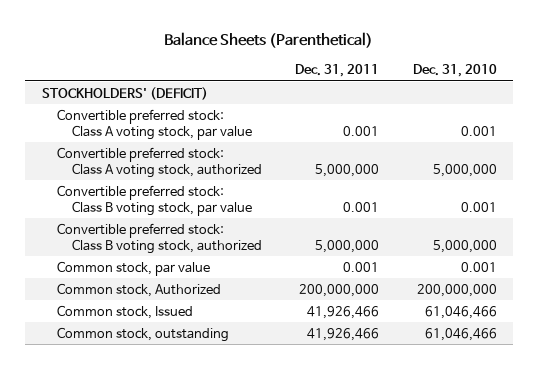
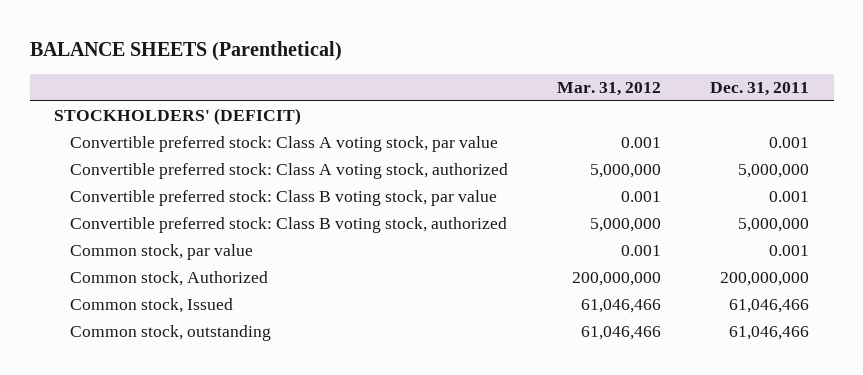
[164,32,374,49] Balance Sheets (Parenthetical) -> [29,41,342,62] BALANCE SHEETS (Parenthetical)
[412,64,497,78] Dec. 31, 2010 -> none
none -> [557,81,662,96] Mar. 31, 2012
[307,305,380,319] 41,926,466 -> [729,299,810,314] 61,046,466
[307,327,380,341] 41,926,466 -> [729,326,810,341] 61,046,466

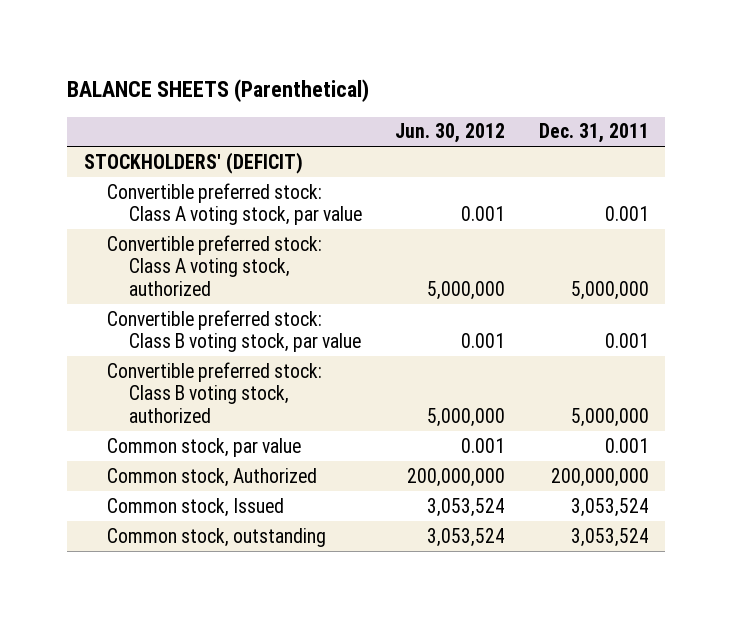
[557,81,662,96] Mar. 31, 2012 -> none
none -> [395,123,506,144] Jun. 30, 2012
[729,299,810,314] 61,046,466 -> [570,497,649,517] 3,053,524
[729,326,810,341] 61,046,466 -> [570,527,649,547] 3,053,524

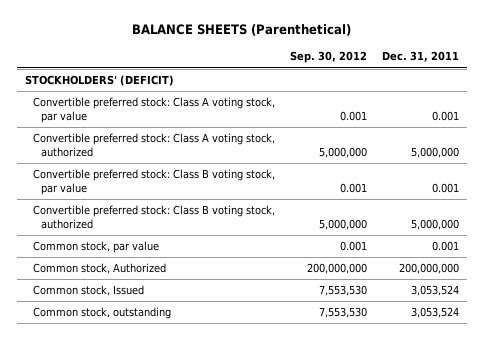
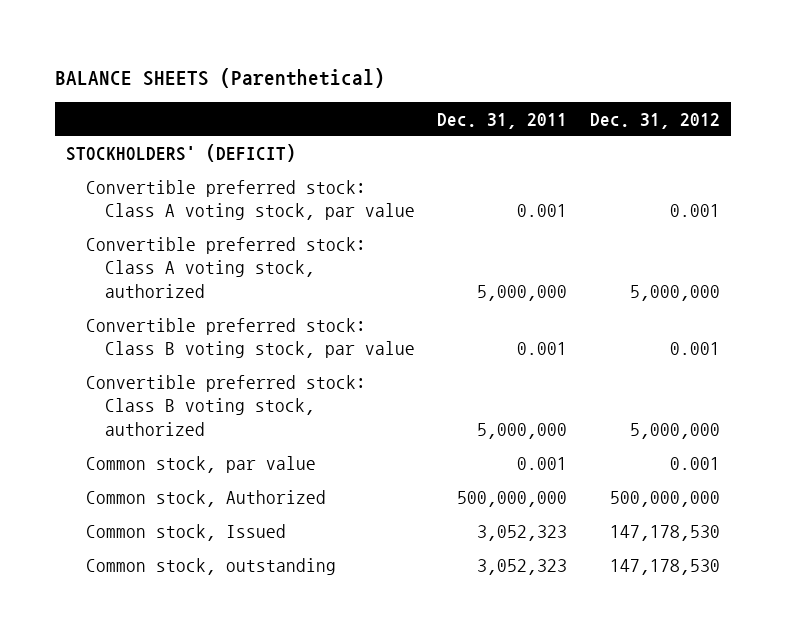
[290,51,368,64] Sep. 30, 2012 -> none
none -> [589,112,720,129] Dec. 31, 2012
[399,263,460,275] 200,000,000 -> [457,490,568,507] 500,000,000
[411,285,460,297] 3,053,524 -> [477,524,568,541] 3,052,323
[411,307,460,319] 3,053,524 -> [477,558,568,575] 3,052,323

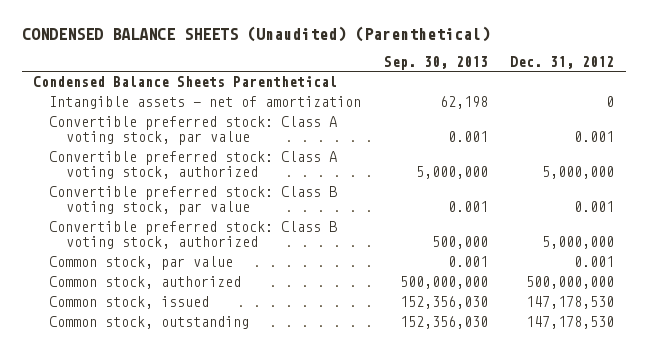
[55,67,386,88] BALANCE SHEETS (Parenthetical) -> [21,25,490,42] CONDENSED BALANCE SHEETS (Unaudited) (Parenthetical)
[437,112,568,129] Dec. 31, 2011 -> none
none -> [383,55,488,70] Sep. 30, 2013
[66,143,297,162] STOCKHOLDERS' (DEFICIT) -> none
none -> [32,76,337,88] Condensed Balance Sheets Parenthetical
none -> [49,96,362,110] Intangible assets - net of amortization
[85,489,326,507] Common stock, Authorized -> [49,276,242,290] Common stock, authorized
[85,523,286,541] Common stock, Issued -> [49,296,210,310] Common stock, issued

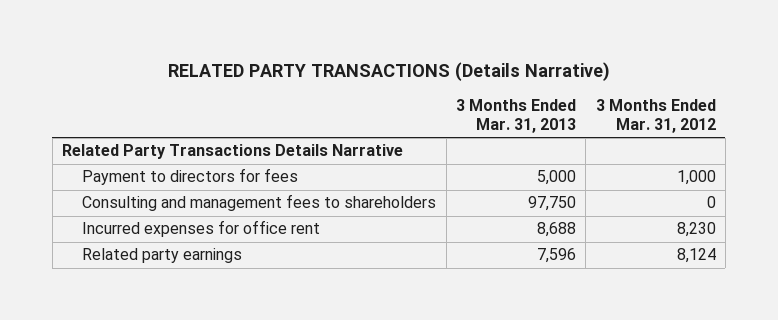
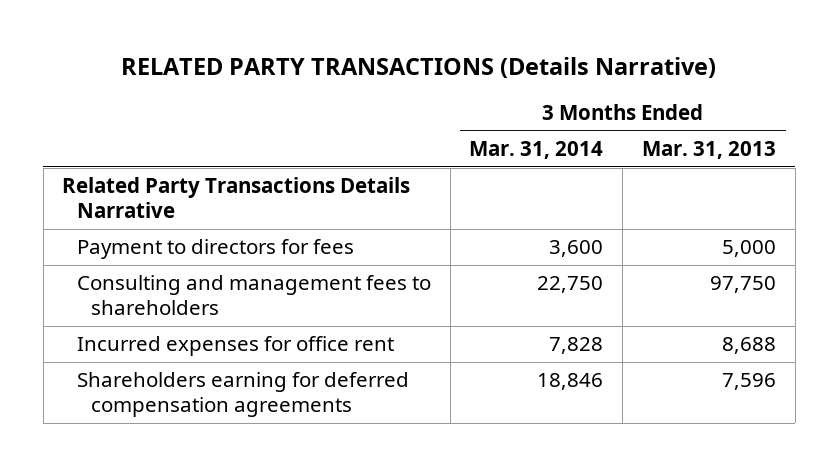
[595,98,716,134] 3 Months Ended Mar. 31, 2012 -> none
none -> [469,141,604,160] Mar. 31, 2014
[82,248,243,264] Related party earnings -> [76,372,409,418] Shareholders earning for deferred compensation agreements

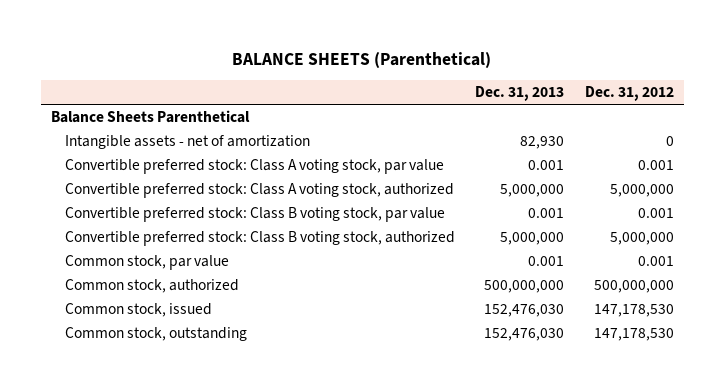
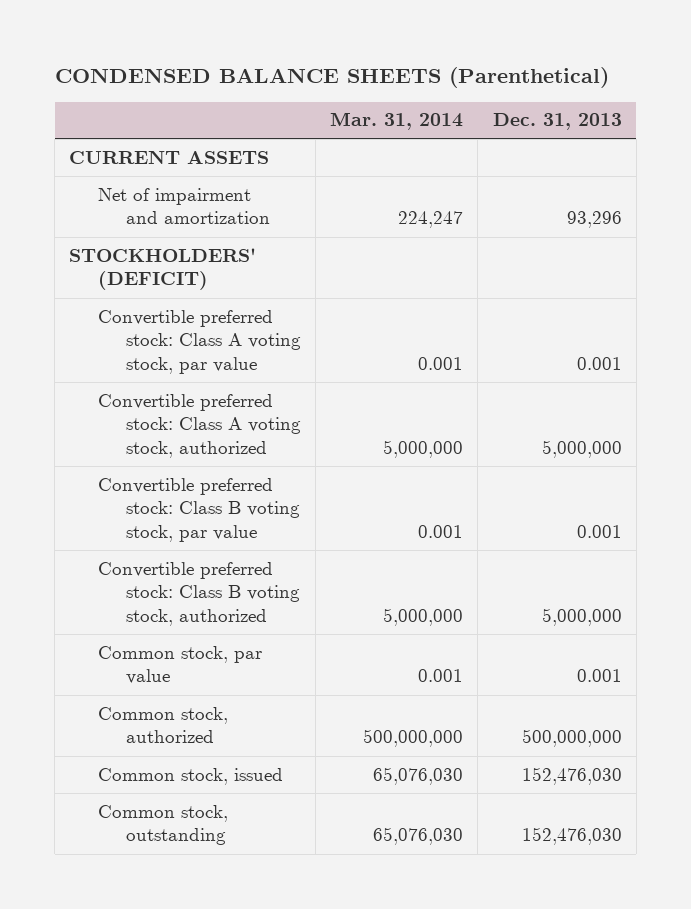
[232,51,492,68] BALANCE SHEETS (Parenthetical) -> [54,67,609,89] CONDENSED BALANCE SHEETS (Parenthetical)
[584,86,674,102] Dec. 31, 2012 -> none
none -> [330,112,464,131] Mar. 31, 2014
[51,109,251,123] Balance Sheets Parenthetical -> none
[65,134,311,149] Intangible assets - net of amortization -> none
none -> [69,150,270,164] CURRENT ASSETS
none -> [97,187,270,225] Net of impairment and amortization
none -> [69,247,257,291] STOCKHOLDERS' (DEFICIT)

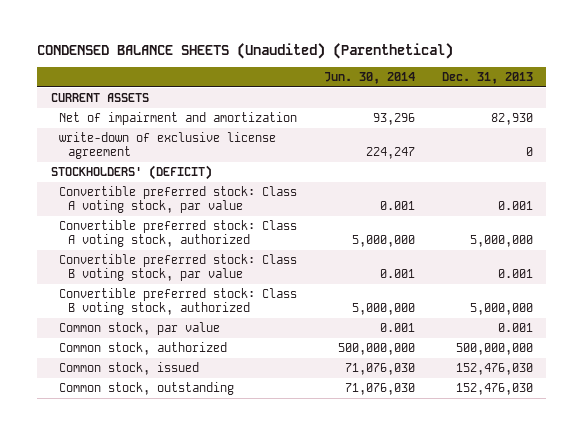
[54,67,609,89] CONDENSED BALANCE SHEETS (Parenthetical) -> [37,43,454,60] CONDENSED BALANCE SHEETS (Unaudited) (Parenthetical)
[330,112,464,131] Mar. 31, 2014 -> none
none -> [324,71,416,84] Jun. 30, 2014
[566,211,622,229] 93,296 -> [490,113,533,126] 82,930
none -> [59,132,277,159] write-down of exclusive license agreement

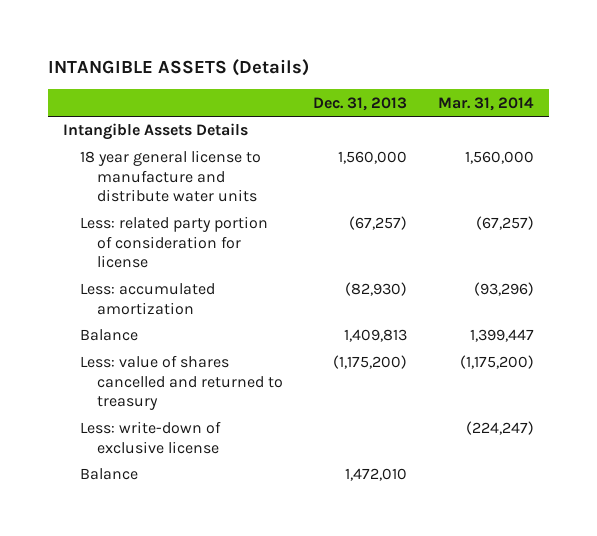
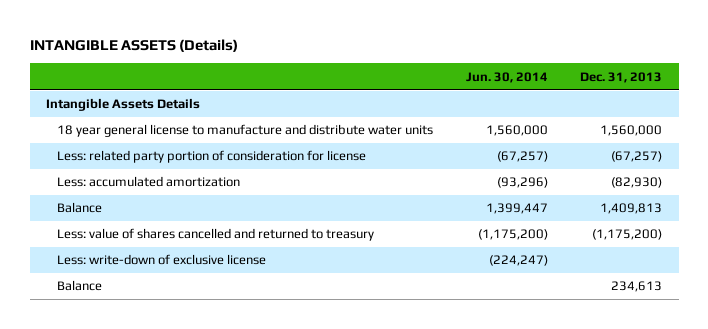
[437,96,534,111] Mar. 31, 2014 -> none
none -> [465,71,548,83] Jun. 30, 2014
[345,468,408,482] 1,472,010 -> [611,281,663,293] 234,613

